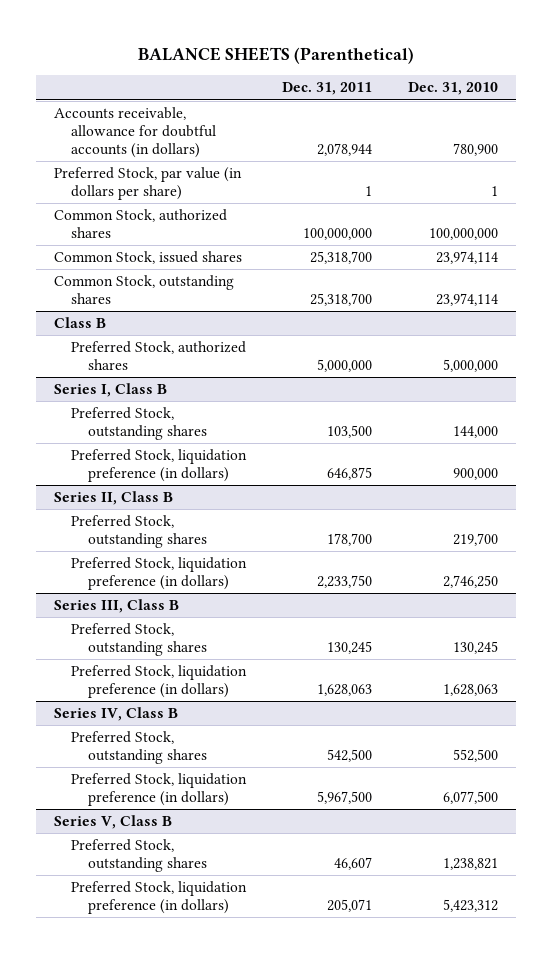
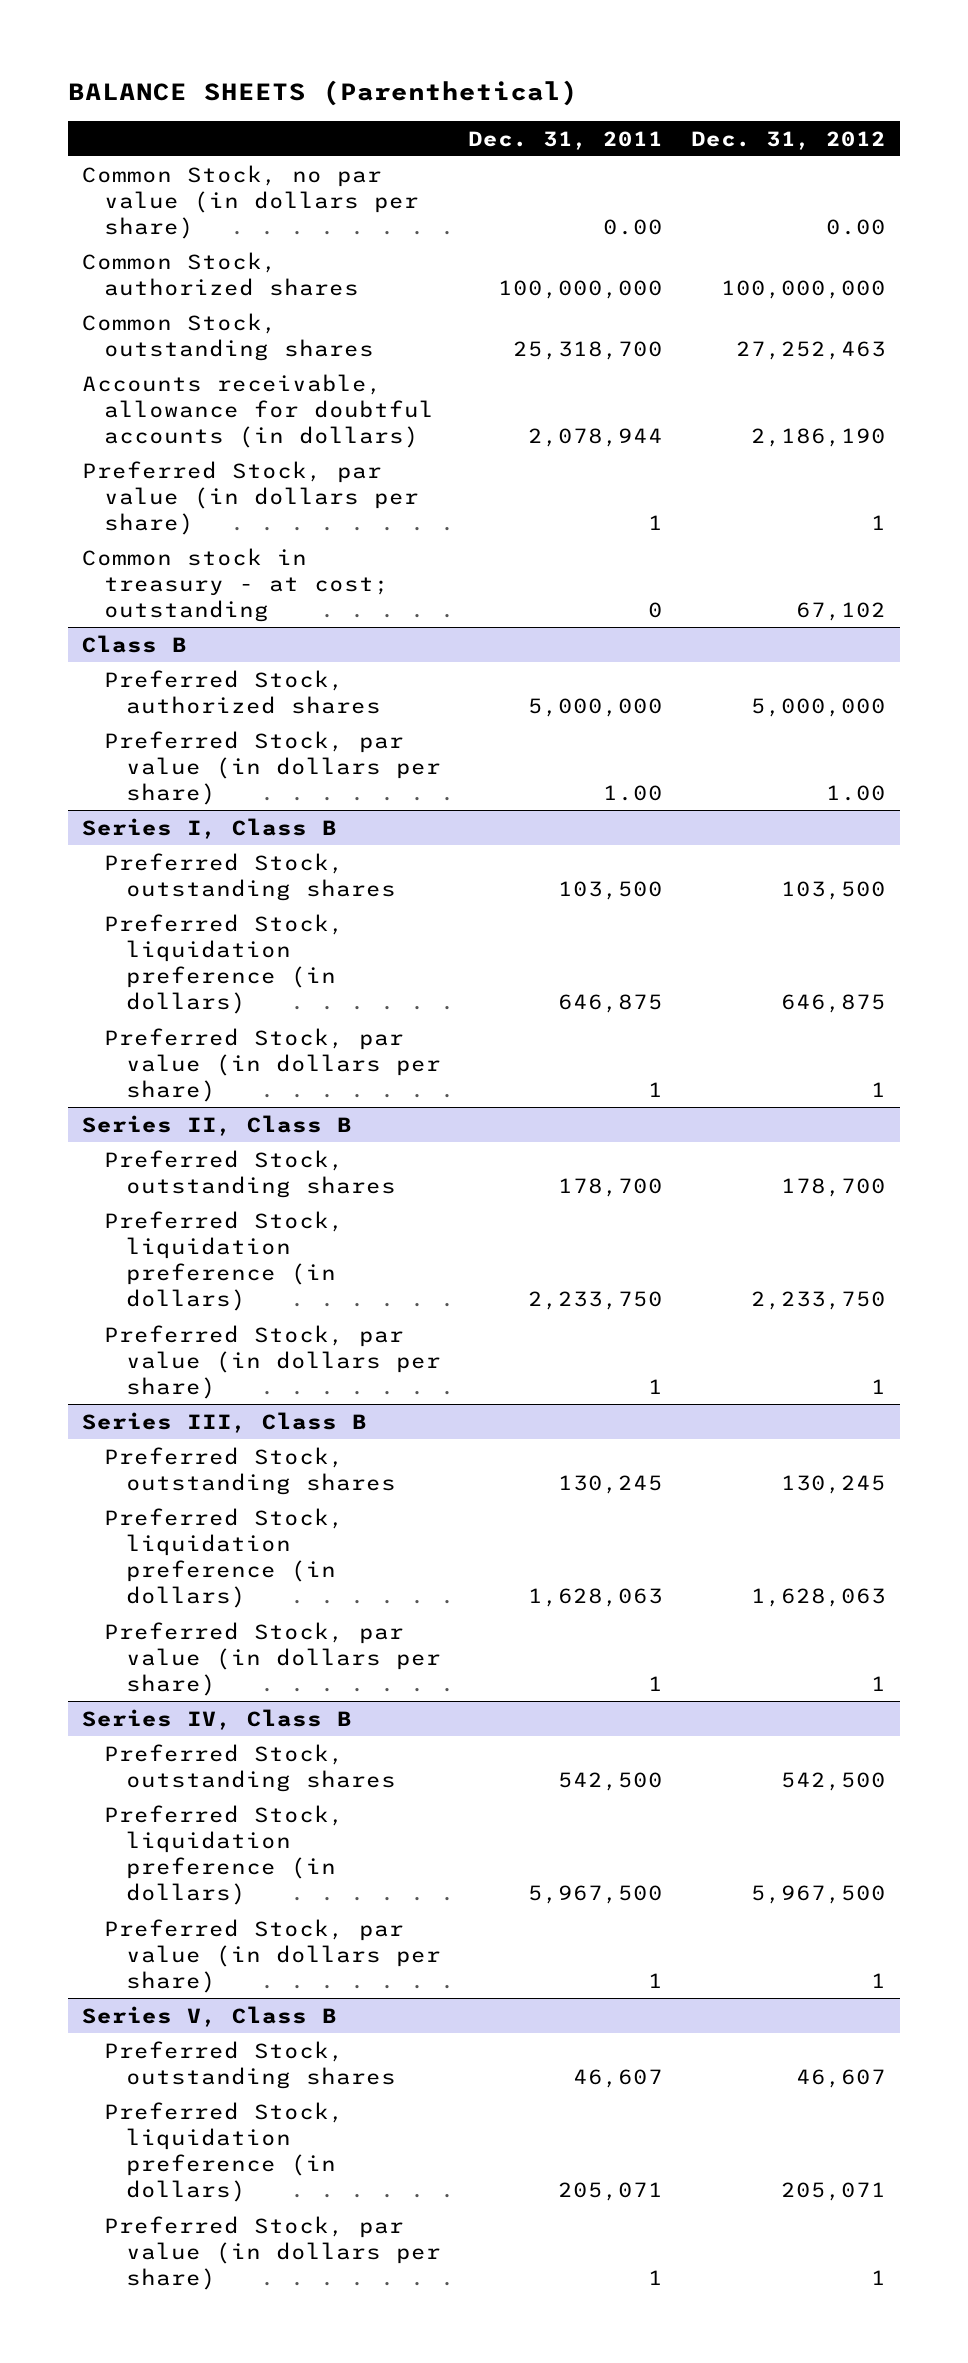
[407,82,498,96] Dec. 31, 2010 -> none
none -> [690,130,886,150] Dec. 31, 2012
none -> [81,164,419,240] Common Stock, no par value (in dollars per share)
[53,251,242,265] Common Stock, issued shares -> none
[53,107,216,159] Accounts receivable, allowance for doubtful accounts (in dollars) -> [81,373,434,449] Accounts receivable, allowance for doubtful accounts (in dollars)
[53,167,242,201] Preferred Stock, par value (in dollars per share) -> [81,460,419,536] Preferred Stock, par value (in dollars per share)
none -> [81,547,389,623] Common stock in treasury - at cost; outstanding
none -> [103,730,441,806] Preferred Stock, par value (in dollars per share)
none -> [103,1027,441,1103] Preferred Stock, par value (in dollars per share)
none -> [103,1324,441,1400] Preferred Stock, par value (in dollars per share)
none -> [103,1621,441,1697] Preferred Stock, par value (in dollars per share)
none -> [103,1918,441,1994] Preferred Stock, par value (in dollars per share)
none -> [103,2215,441,2291] Preferred Stock, par value (in dollars per share)

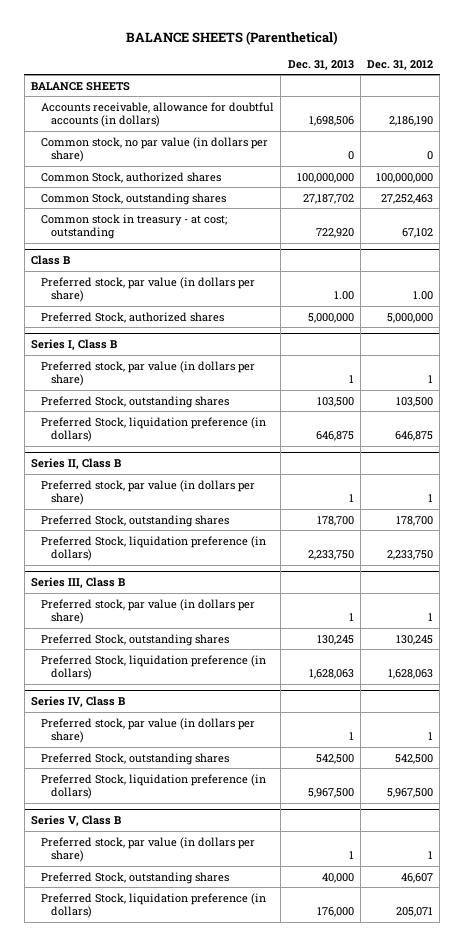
[468,130,664,150] Dec. 31, 2011 -> none
none -> [287,59,354,70] Dec. 31, 2013
none -> [31,81,131,91] BALANCE SHEETS
[81,373,434,449] Accounts receivable, allowance for doubtful accounts (in dollars) -> [41,101,275,128] Accounts receivable, allowance for doubtful accounts (in dollars)
[81,164,419,240] Common Stock, no par value (in dollars per share) -> [41,136,269,163] Common stock, no par value (in dollars per share)
[825,219,886,236] 0.00 -> [427,151,434,161] 0
[81,460,419,536] Preferred Stock, par value (in dollars per share) -> none
none -> [41,276,256,303] Preferred stock, par value (in dollars per share)
[103,730,441,806] Preferred Stock, par value (in dollars per share) -> none
none -> [41,360,256,387] Preferred stock, par value (in dollars per share)
[103,1027,441,1103] Preferred Stock, par value (in dollars per share) -> none
none -> [41,479,256,506] Preferred stock, par value (in dollars per share)
[103,1324,441,1400] Preferred Stock, par value (in dollars per share) -> none
none -> [41,598,256,625] Preferred stock, par value (in dollars per share)
[103,1621,441,1697] Preferred Stock, par value (in dollars per share) -> none
none -> [41,717,256,744] Preferred stock, par value (in dollars per share)
[103,1918,441,1994] Preferred Stock, par value (in dollars per share) -> none
none -> [41,836,256,863] Preferred stock, par value (in dollars per share)
[103,2215,441,2291] Preferred Stock, par value (in dollars per share) -> none

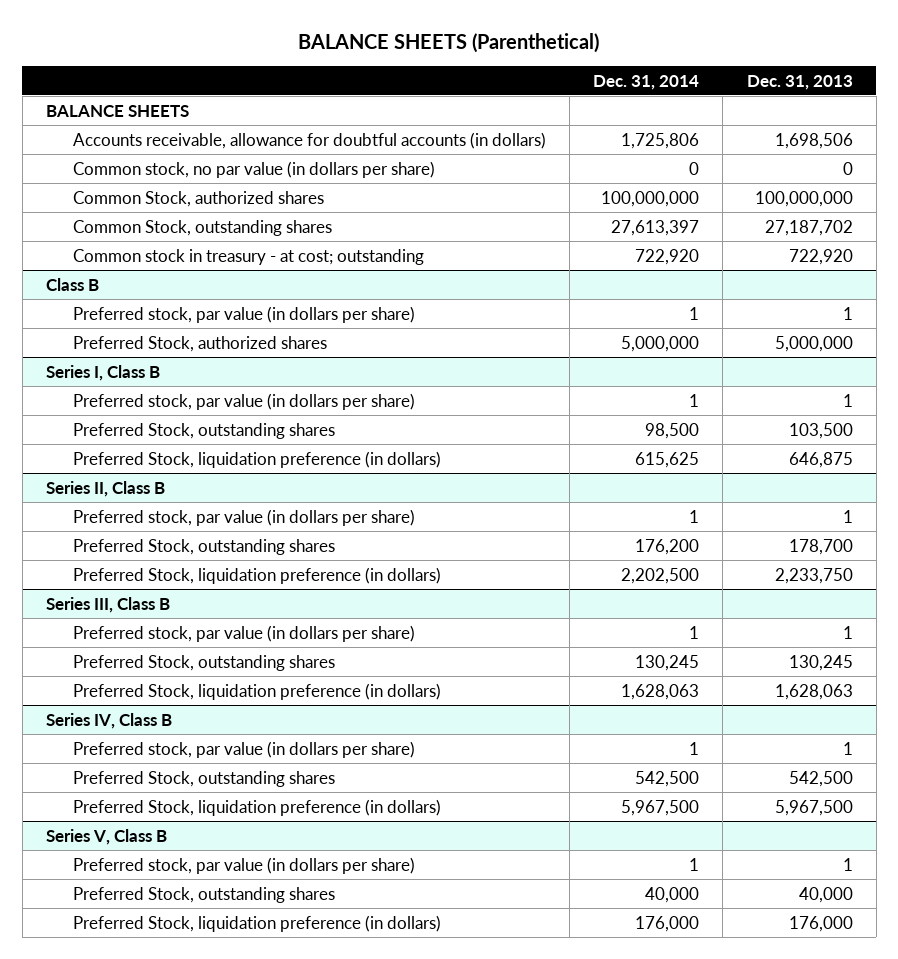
[367,59,434,70] Dec. 31, 2012 -> none
none -> [593,74,700,90] Dec. 31, 2014
[333,291,354,301] 1.00 -> [842,306,853,320] 1

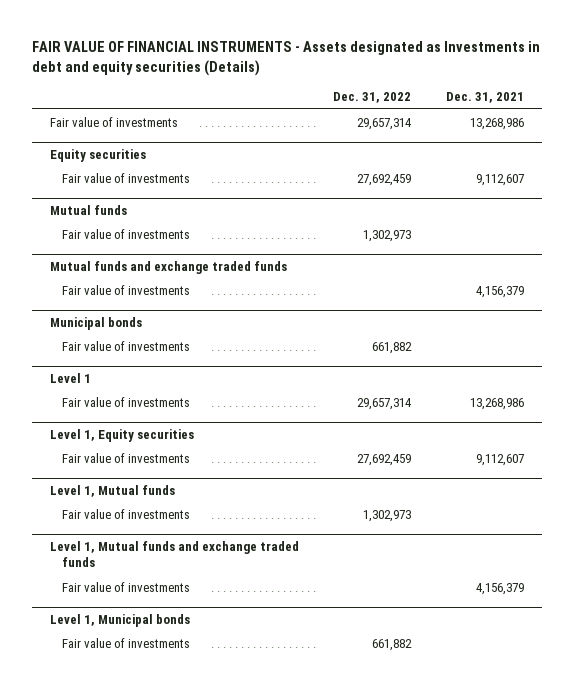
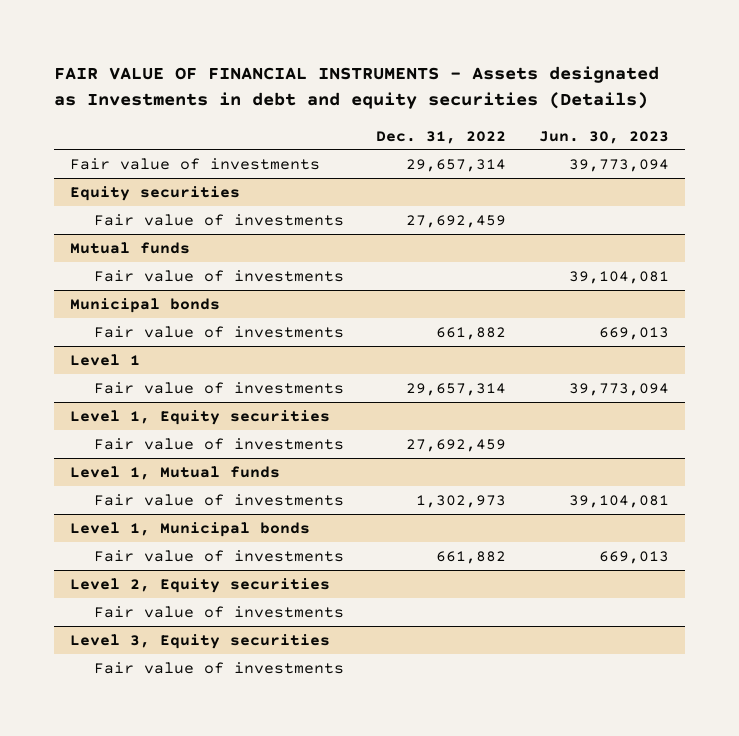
[446,92,525,104] Dec. 31, 2021 -> none
none -> [538,130,669,144] Jun. 30, 2023
[62,228,191,239] Fair value of investments -> none
[49,260,287,274] Mutual funds and exchange traded funds -> none
[49,540,299,568] Level 1, Mutual funds and exchange traded funds -> none
[62,581,191,592] Fair value of investments -> none
none -> [70,577,331,593] Level 2, Equity securities
none -> [93,605,344,618] Fair value of investments
none -> [70,633,331,649] Level 3, Equity securities
none -> [93,661,344,674] Fair value of investments

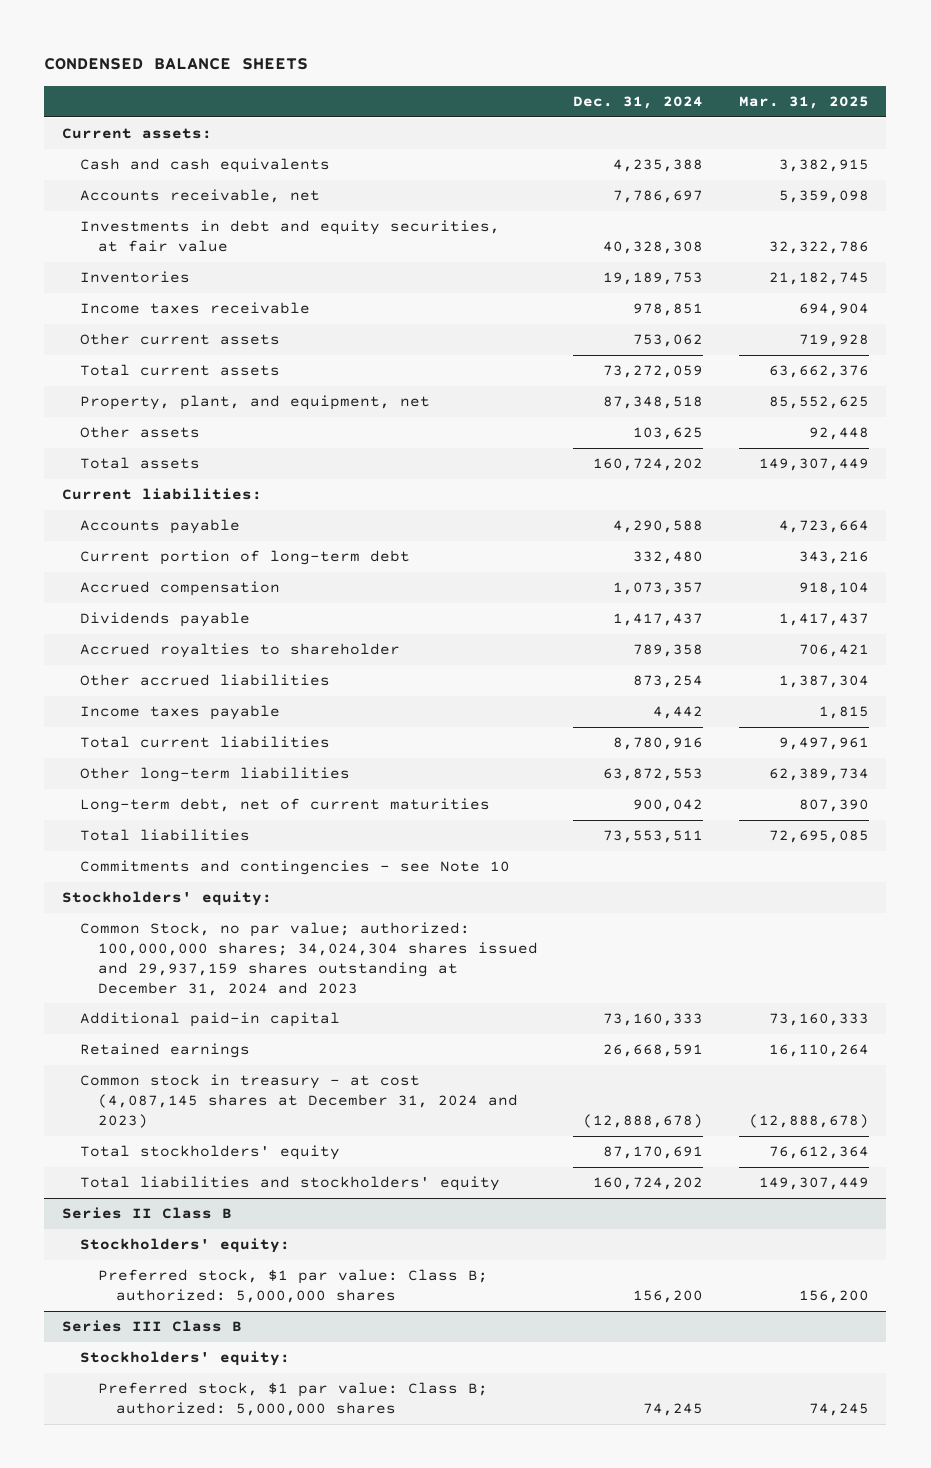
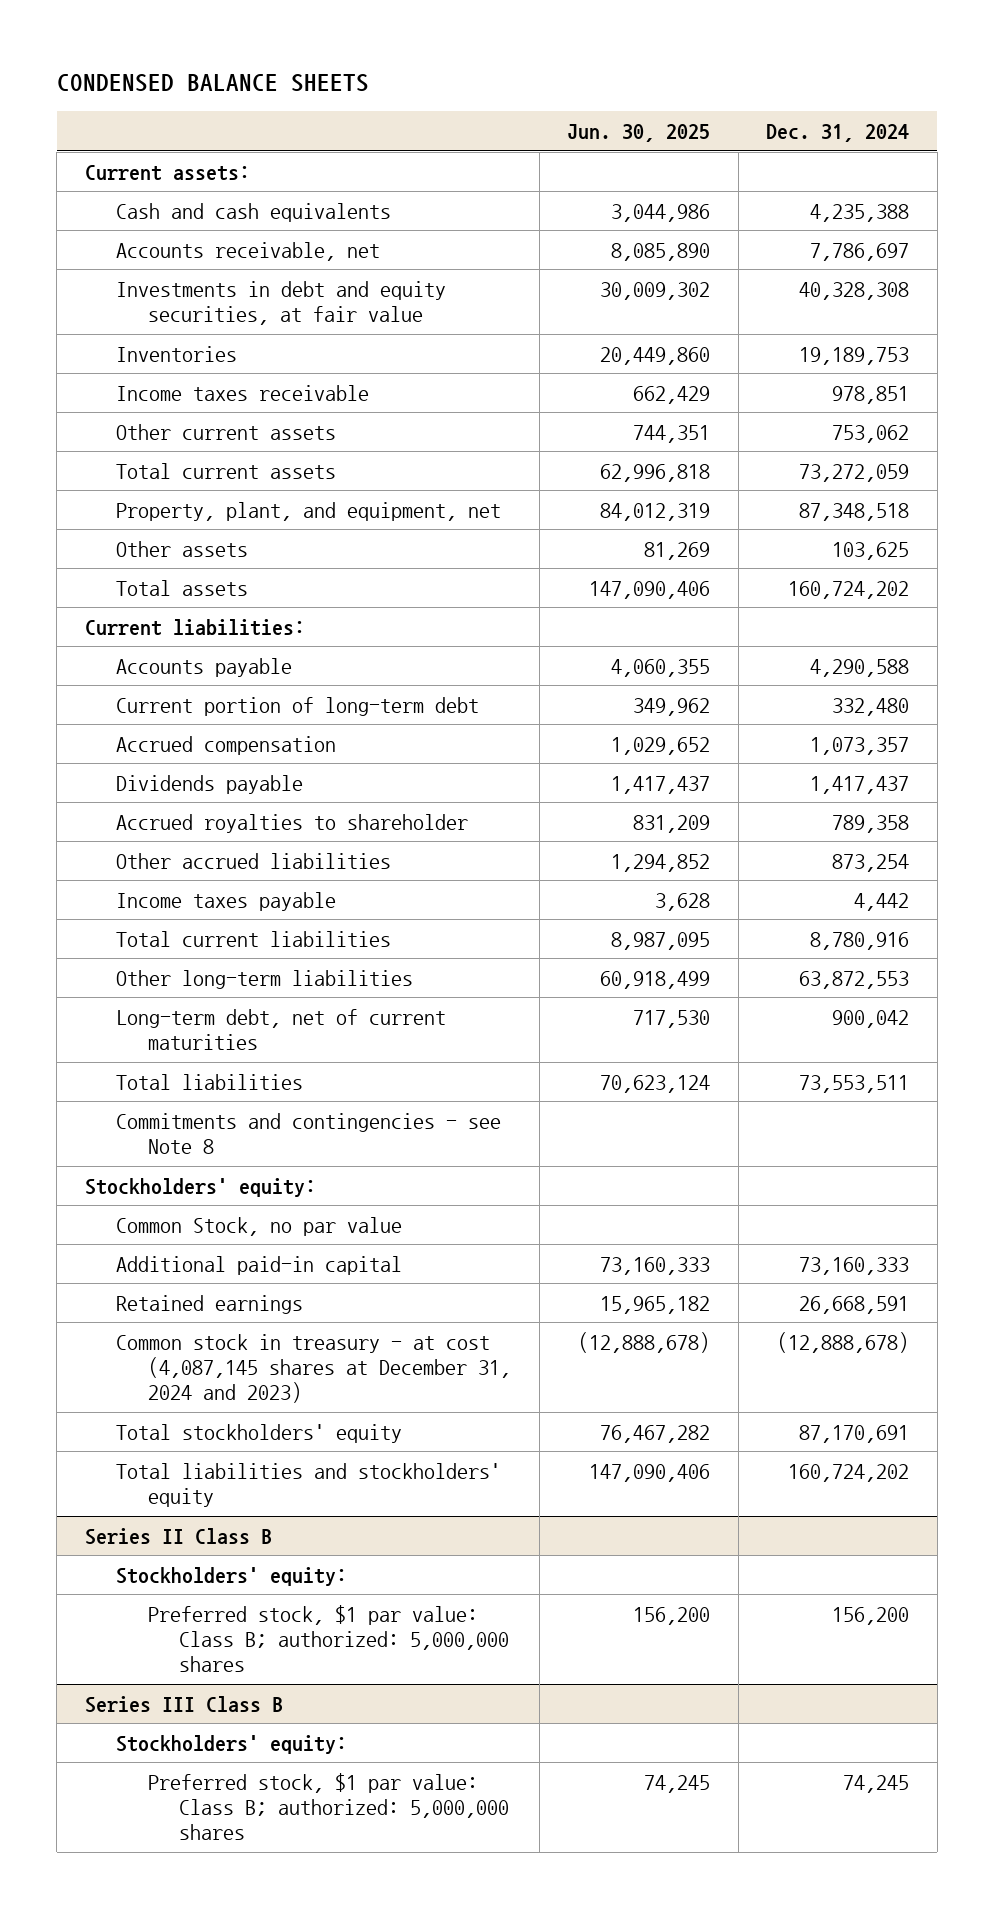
[738,95,869,109] Mar. 31, 2025 -> none
none -> [567,123,711,142] Jun. 30, 2025
[80,860,511,876] Commitments and contingencies - see Note 10 -> [116,1112,502,1154] Commitments and contingencies - see Note 8
[80,922,539,996] Common Stock, no par value; authorized: 100,000,000 shares; 34,024,304 shares issued and 29,937,159 shares outstanding at December 31, 2024 and 2023 -> [116,1216,403,1236] Common Stock, no par value

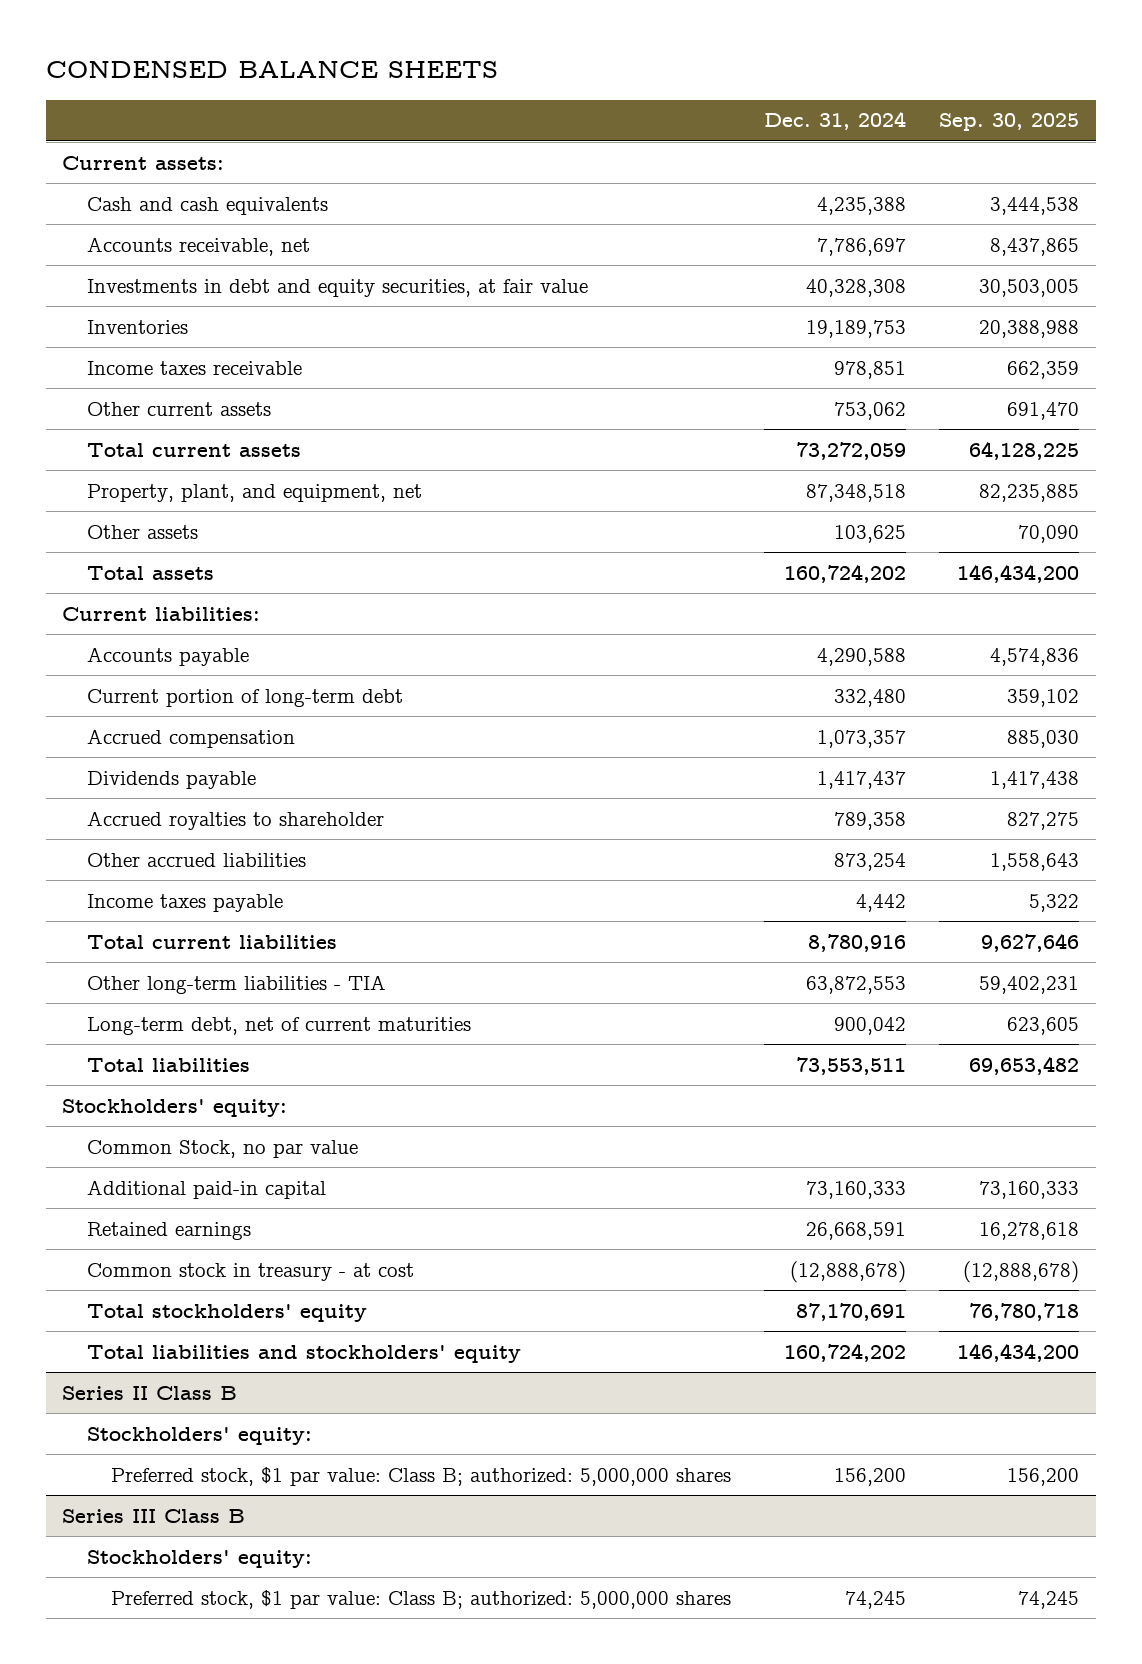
[567,123,711,142] Jun. 30, 2025 -> none
none -> [939,113,1080,132] Sep. 30, 2025
[116,969,414,989] Other long-term liabilities -> [86,974,386,994] Other long-term liabilities - TIA
[116,1112,502,1154] Commitments and contingencies - see Note 8 -> none
[116,1333,511,1404] Common stock in treasury - at cost (4,087,145 shares at December 31, 2024 and 2023) -> [86,1262,414,1281] Common stock in treasury - at cost

